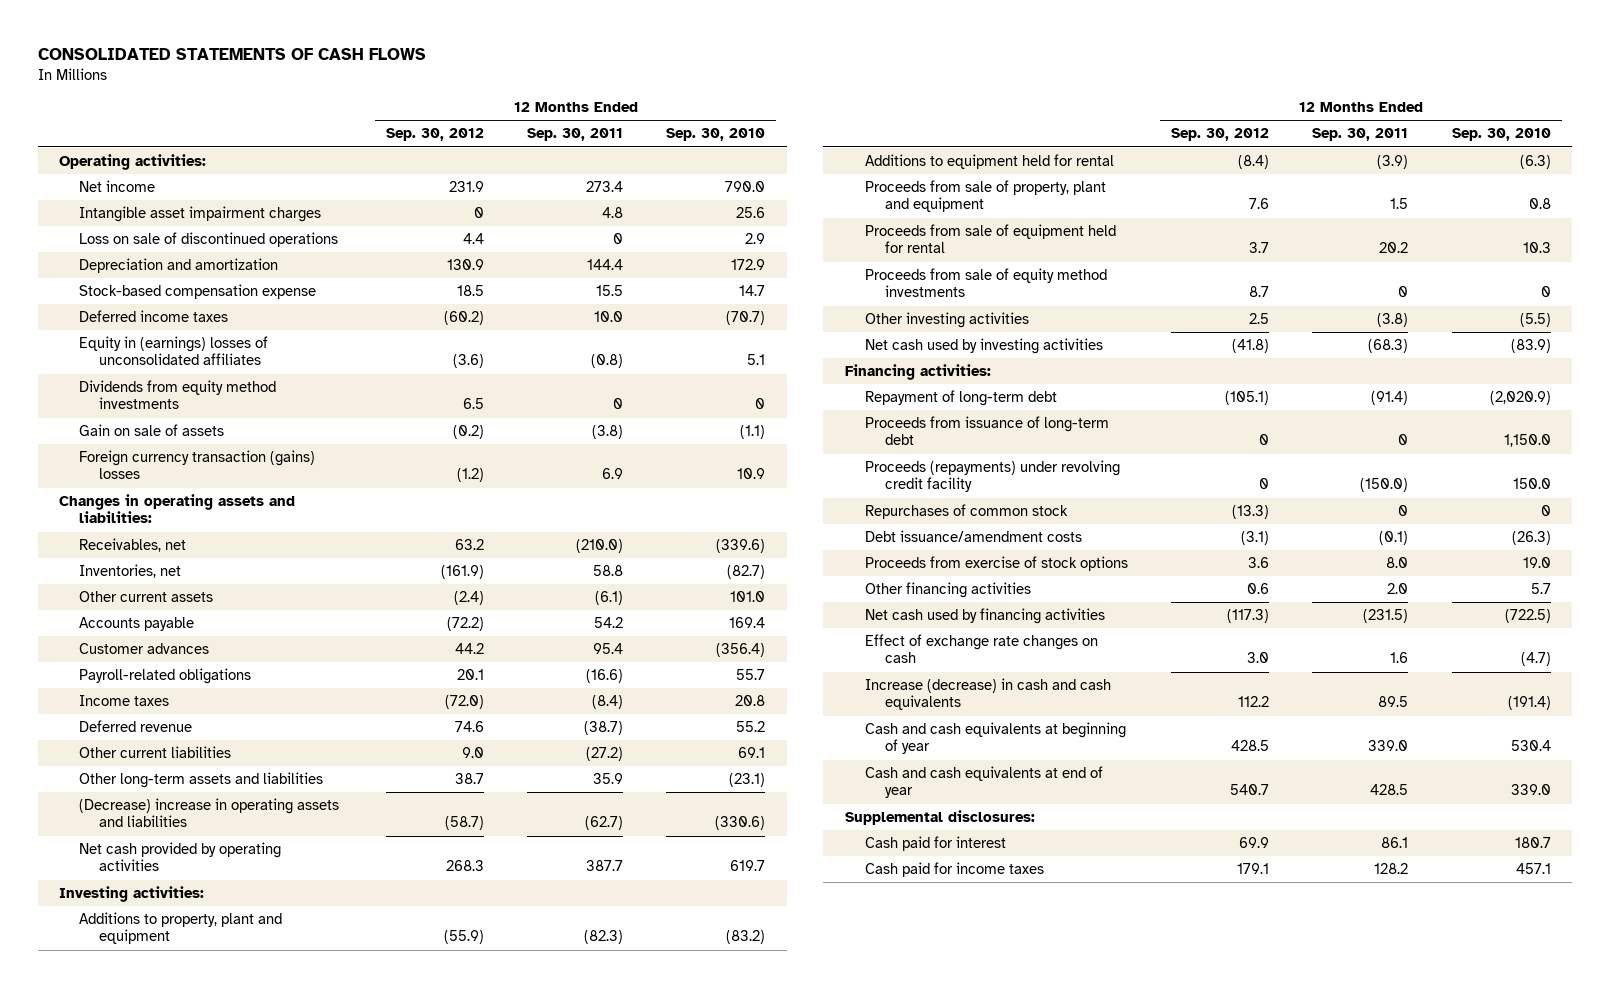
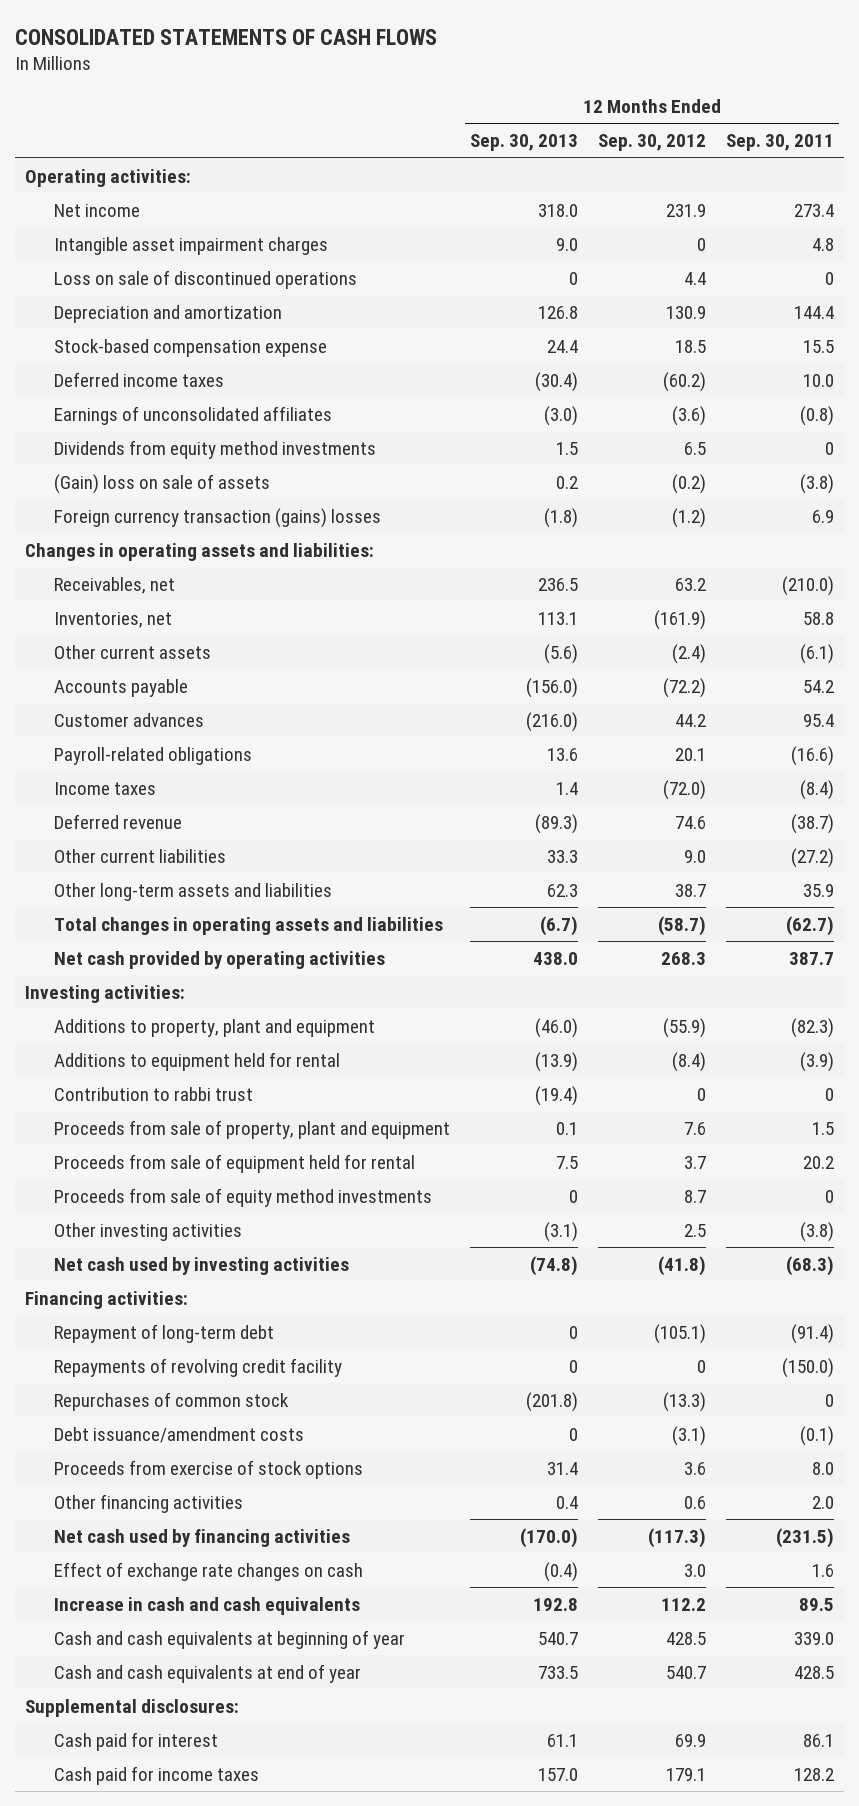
[666,128,766,142] Sep. 30, 2010 -> none
none -> [470,134,579,152] Sep. 30, 2013
[79,336,269,366] Equity in (earnings) losses of unconsolidated affiliates -> [54,405,333,425] Earnings of unconsolidated affiliates
[79,424,225,437] Gain on sale of assets -> [54,473,271,494] (Gain) loss on sale of assets
[79,798,340,828] (Decrease) increase in operating assets and liabilities -> [54,916,444,935] Total changes in operating assets and liabilities
none -> [54,1086,254,1101] Contribution to rabbi trust
[864,416,1109,446] Proceeds from issuance of long-term debt -> none
[864,460,1120,493] Proceeds (repayments) under revolving credit facility -> [54,1357,343,1377] Repayments of revolving credit facility
[864,678,1111,711] Increase (decrease) in cash and cash equivalents -> [54,1596,361,1615] Increase in cash and cash equivalents

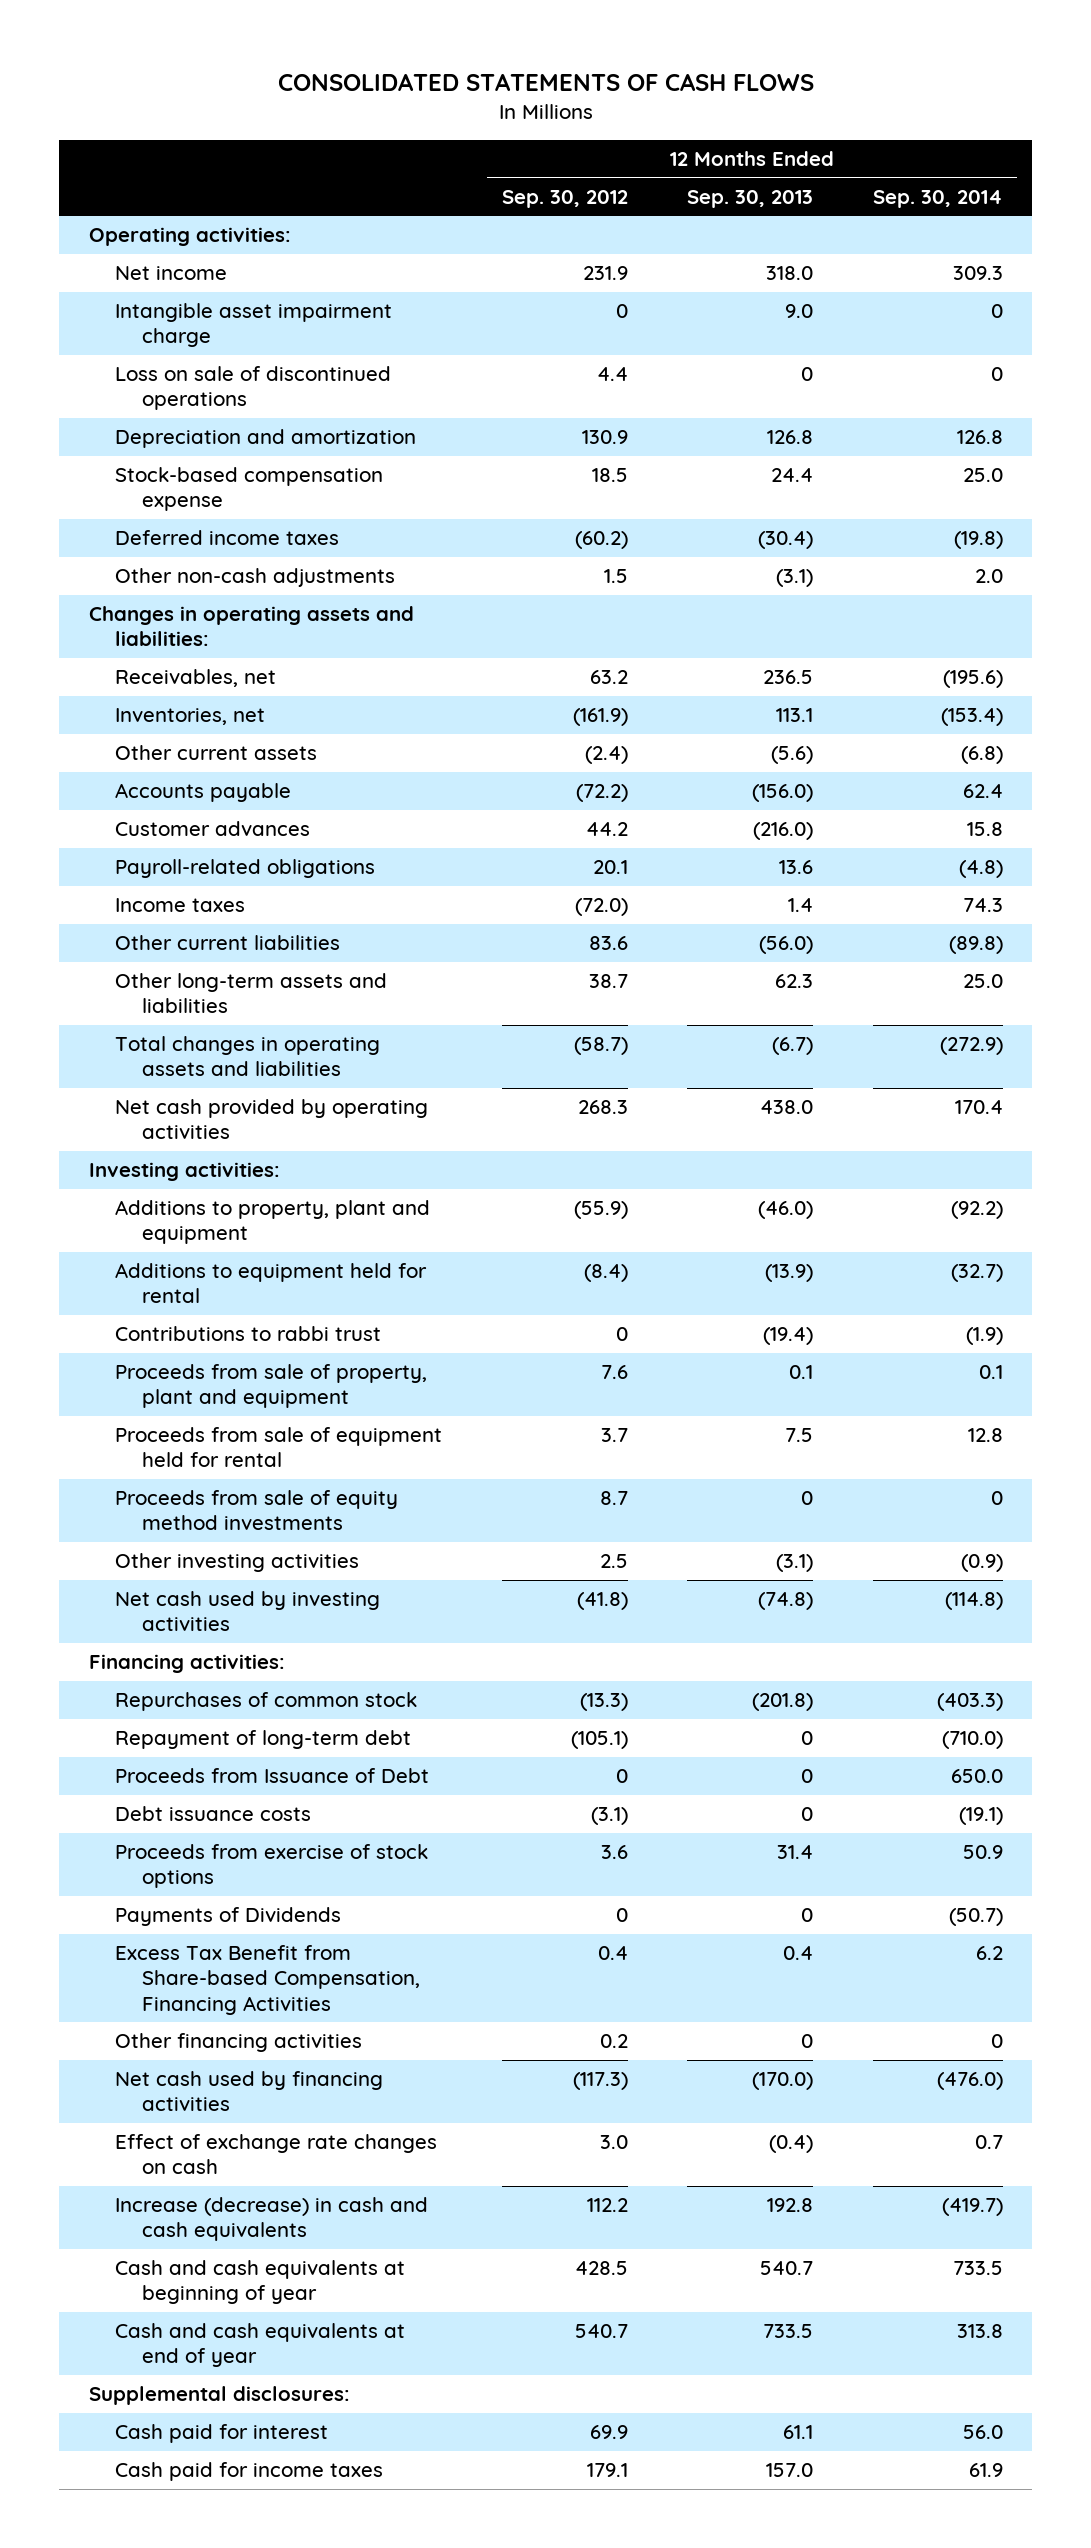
[726,134,835,152] Sep. 30, 2011 -> none
none -> [872,189,1003,208] Sep. 30, 2014
[54,236,329,255] Intangible asset impairment charges -> [115,303,393,348] Intangible asset impairment charge
[54,405,333,425] Earnings of unconsolidated affiliates -> none
[54,439,377,459] Dividends from equity method investments -> none
[54,473,271,494] (Gain) loss on sale of assets -> none
[54,507,382,528] Foreign currency transaction (gains) losses -> none
none -> [115,568,396,588] Other non-cash adjustments
[54,813,183,829] Deferred revenue -> none
[547,849,579,863] 33.3 -> [759,936,814,955] (56.0)
[684,849,707,863] 9.0 -> [588,936,628,951] 83.6
[54,1086,254,1101] Contribution to rabbi trust -> [115,1326,382,1342] Contributions to rabbi trust
[54,1357,343,1377] Repayments of revolving credit facility -> none
[54,1323,275,1343] Repayment of long-term debt -> [115,1730,412,1750] Repayment of long-term debt
none -> [115,1768,430,1784] Proceeds from Issuance of Debt
[54,1426,305,1443] Debt issuance/amendment costs -> [115,1806,312,1822] Debt issuance costs
none -> [115,1907,342,1927] Payments of Dividends
none -> [115,1945,420,2015] Excess Tax Benefit from Share-based Compensation, Financing Activities
[556,1495,579,1509] 0.4 -> [801,2034,814,2049] 0
[684,1495,707,1509] 0.6 -> [599,2034,628,2049] 0.2
[54,1596,361,1615] Increase in cash and cash equivalents -> [115,2197,429,2242] Increase (decrease) in cash and cash equivalents

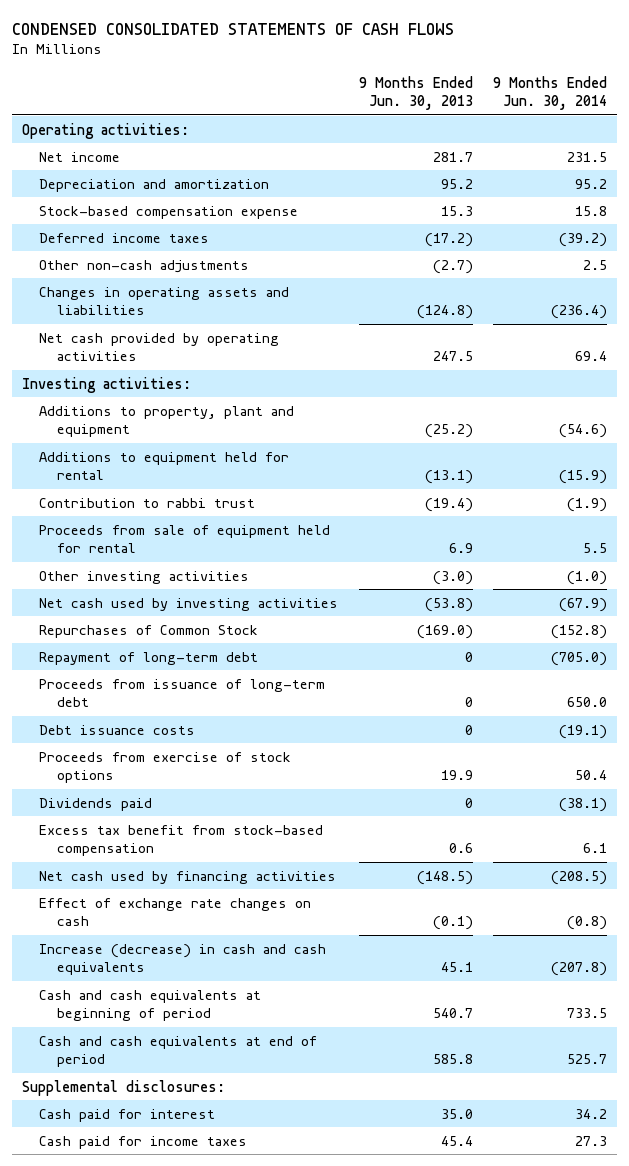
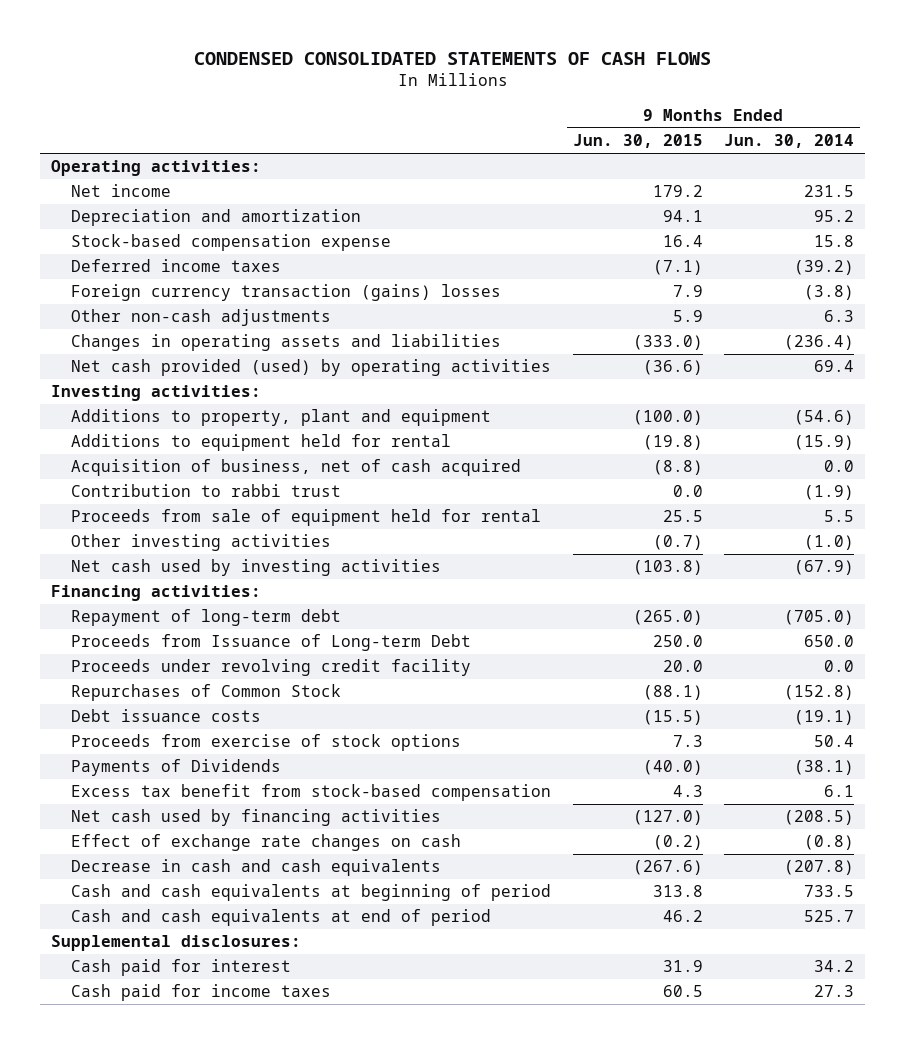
[358,75,473,111] 9 Months Ended Jun. 30, 2013 -> none
none -> [572,134,703,149] Jun. 30, 2015
none -> [70,284,501,302] Foreign currency transaction (gains) losses
[582,259,607,270] 2.5 -> [824,310,855,323] 6.3
[39,332,280,362] Net cash provided by operating activities -> [70,359,551,377] Net cash provided (used) by operating activities
none -> [70,459,521,477] Acquisition of business, net of cash acquired
none -> [50,585,261,602] Financing activities:
[39,678,326,708] Proceeds from issuance of long-term debt -> [70,634,471,652] Proceeds from Issuance of Long-term Debt
none -> [70,659,471,677] Proceeds under revolving credit facility
[39,624,259,638] Repurchases of Common Stock -> [70,684,341,702] Repurchases of Common Stock
[39,797,153,811] Dividends paid -> [70,759,281,777] Payments of Dividends
[39,943,327,976] Increase (decrease) in cash and cash equivalents -> [70,859,441,877] Decrease in cash and cash equivalents

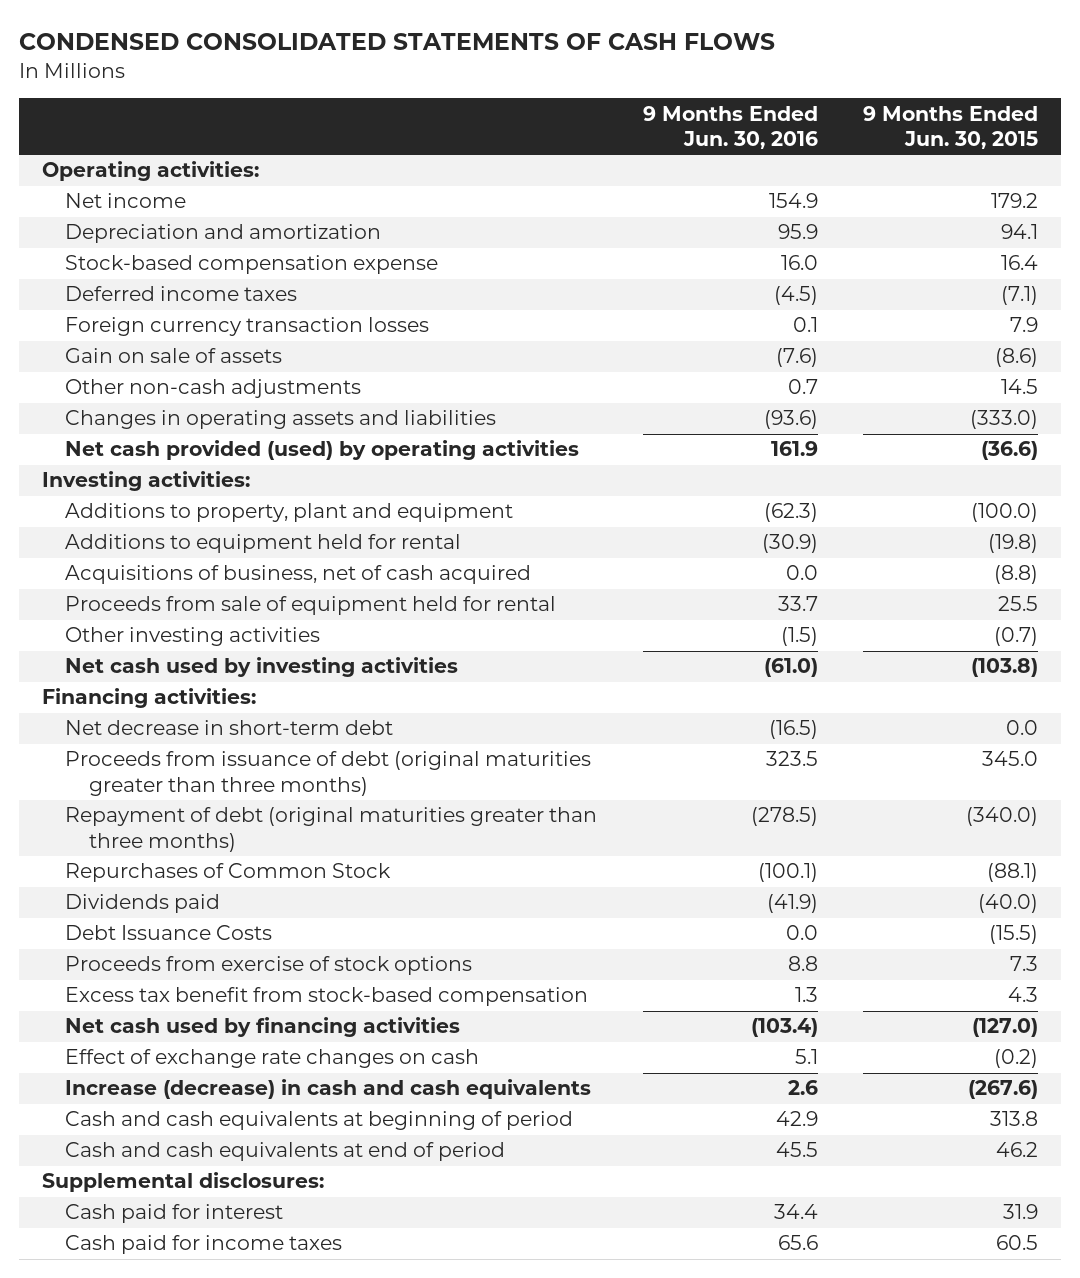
[724,134,855,149] Jun. 30, 2014 -> none
none -> [642,105,818,149] 9 Months Ended Jun. 30, 2016
[70,284,501,302] Foreign currency transaction (gains) losses -> [65,317,430,337] Foreign currency transaction losses
none -> [65,348,283,364] Gain on sale of assets
[672,310,703,323] 5.9 -> [1001,379,1039,395] 14.5
[70,484,341,498] Contribution to rabbi trust -> none
[70,459,521,477] Acquisition of business, net of cash acquired -> [65,565,532,585] Acquisitions of business, net of cash acquired
[70,609,341,627] Repayment of long-term debt -> none
[70,634,471,652] Proceeds from Issuance of Long-term Debt -> none
[70,659,471,677] Proceeds under revolving credit facility -> none
none -> [65,720,394,736] Net decrease in short-term debt
none -> [65,751,592,796] Proceeds from issuance of debt (original maturities greater than three months)
none -> [65,807,598,852] Repayment of debt (original maturities greater than three months)
none -> [65,894,221,914] Dividends paid
[70,709,261,723] Debt issuance costs -> [65,925,273,941] Debt Issuance Costs
[70,759,281,777] Payments of Dividends -> none
[70,859,441,877] Decrease in cash and cash equivalents -> [65,1079,592,1100] Increase (decrease) in cash and cash equivalents

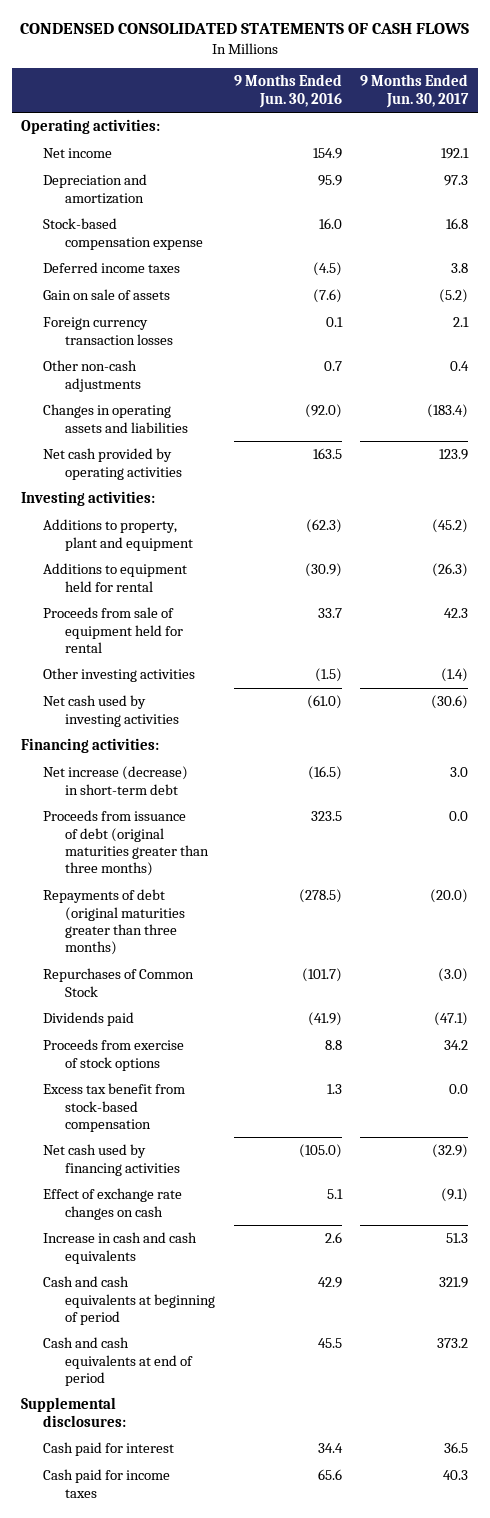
[863,105,1039,149] 9 Months Ended Jun. 30, 2015 -> none
none -> [360,74,470,108] 9 Months Ended Jun. 30, 2017
[65,317,430,337] Foreign currency transaction losses -> [43,317,174,345] Foreign currency transaction losses
[763,410,818,430] (93.6) -> [304,404,342,419] (92.0)
[65,440,580,461] Net cash provided (used) by operating activities -> [43,448,183,480] Net cash provided by operating activities
[770,441,818,457] 161.9 -> [312,448,342,460] 163.5
[65,565,532,585] Acquisitions of business, net of cash acquired -> none
[65,720,394,736] Net decrease in short-term debt -> [43,766,189,795] Net increase (decrease) in short-term debt
[65,807,598,852] Repayment of debt (original maturities greater than three months) -> [43,889,186,956] Repayments of debt (original maturities greater than three months)
[757,863,818,883] (100.1) -> [301,968,342,983] (101.7)
[65,925,273,941] Debt Issuance Costs -> none
[750,1018,818,1038] (103.4) -> [298,1144,342,1159] (105.0)
[65,1079,592,1100] Increase (decrease) in cash and cash equivalents -> [43,1232,198,1264] Increase in cash and cash equivalents

